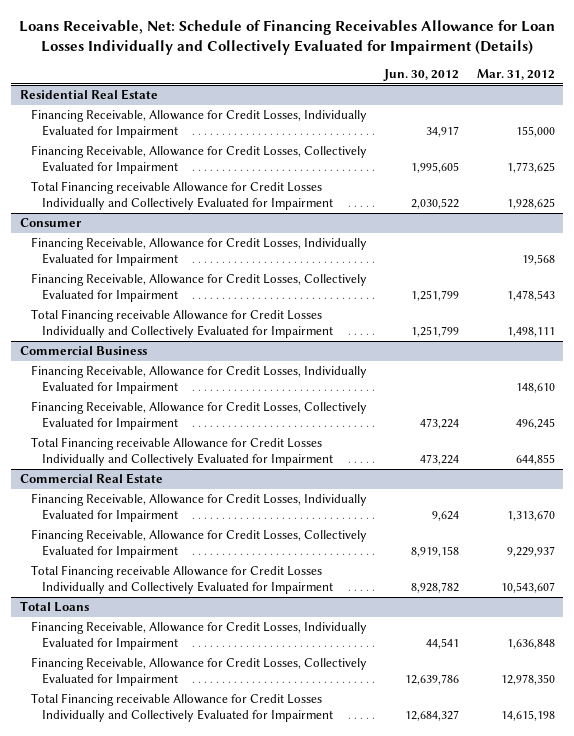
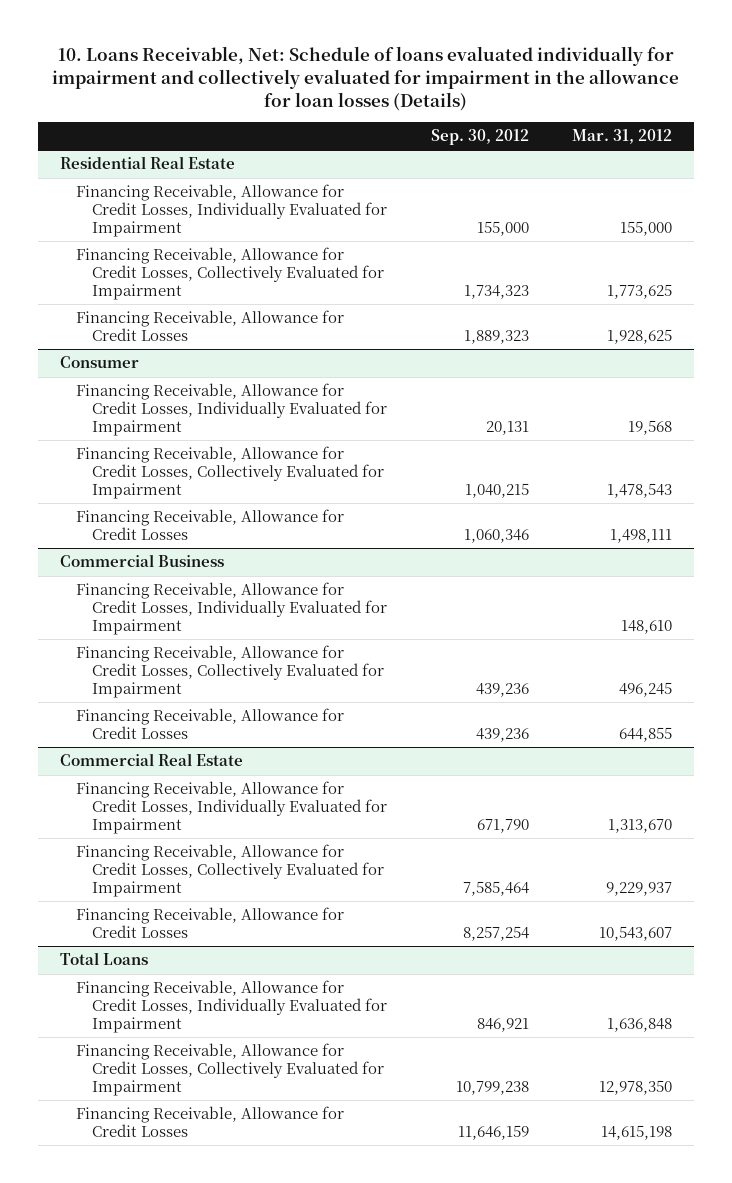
[19,20,556,56] Loans Receivable, Net: Schedule of Financing Receivables Allowance for Loan Losses Individually and Collectively Evaluated for Impairment (Details) -> [52,45,680,111] 10. Loans Receivable, Net: Schedule of loans evaluated individually for impairment and collectively evaluated for impairment in the allowance for loan losses (Details)
[383,69,460,82] Jun. 30, 2012 -> none
none -> [430,128,529,145] Sep. 30, 2012
[30,181,333,211] Total Financing receivable Allowance for Credit Losses Individually and Collectively Evaluated for Impairment -> [75,310,344,341] Financing Receivable, Allowance for Credit Losses
[30,309,333,339] Total Financing receivable Allowance for Credit Losses Individually and Collectively Evaluated for Impairment -> [75,509,344,540] Financing Receivable, Allowance for Credit Losses
[30,437,333,467] Total Financing receivable Allowance for Credit Losses Individually and Collectively Evaluated for Impairment -> [75,708,344,739] Financing Receivable, Allowance for Credit Losses
[30,565,333,595] Total Financing receivable Allowance for Credit Losses Individually and Collectively Evaluated for Impairment -> [75,907,344,938] Financing Receivable, Allowance for Credit Losses
[30,693,333,723] Total Financing receivable Allowance for Credit Losses Individually and Collectively Evaluated for Impairment -> [75,1106,344,1137] Financing Receivable, Allowance for Credit Losses

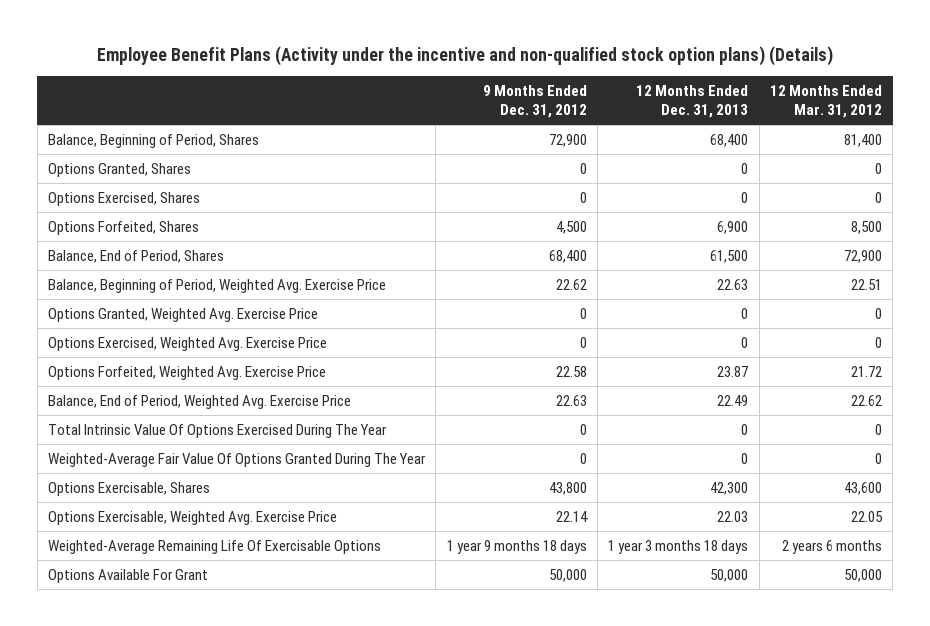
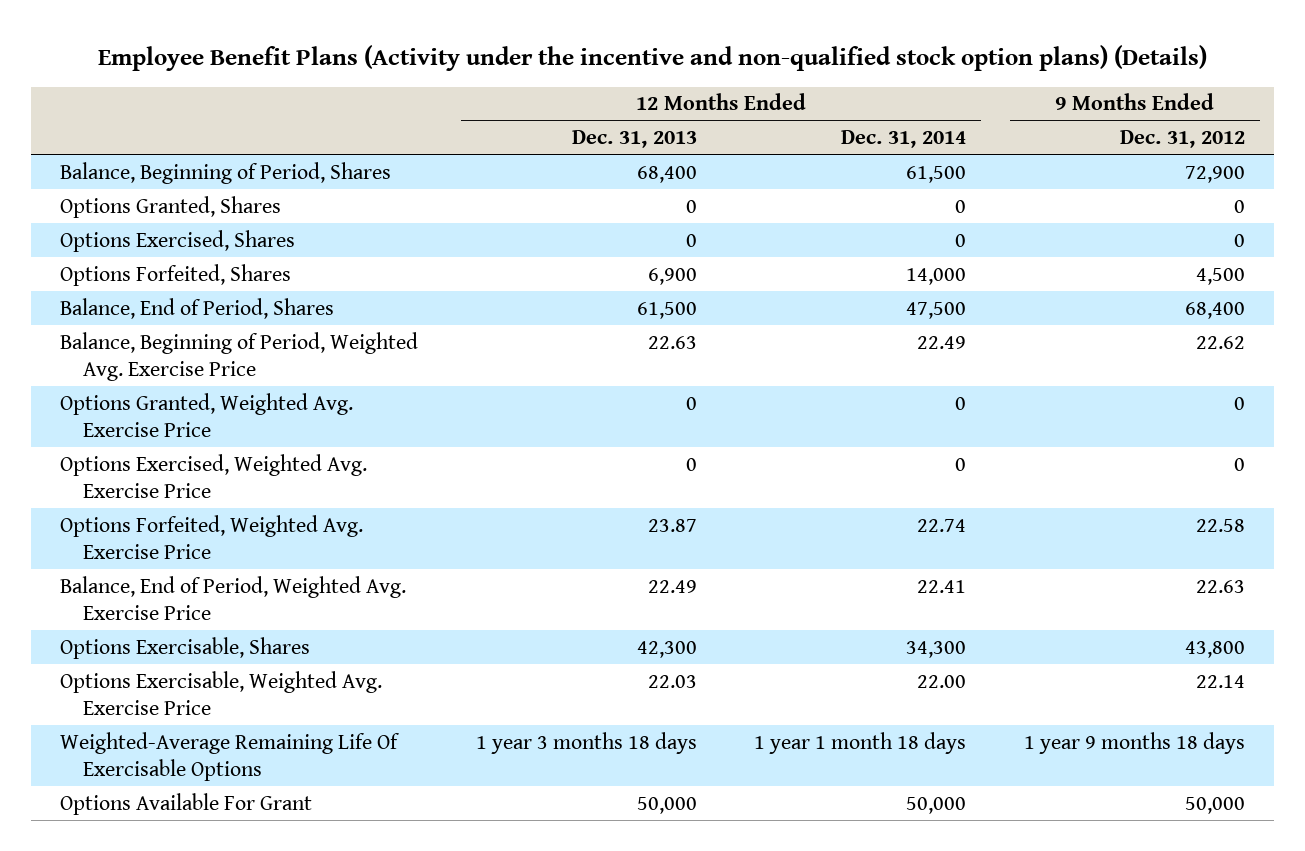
[769,84,882,119] 12 Months Ended Mar. 31, 2012 -> none
none -> [841,130,967,149] Dec. 31, 2014
[48,423,388,438] Total Intrinsic Value Of Options Exercised During The Year -> none
[48,452,427,467] Weighted-Average Fair Value Of Options Granted During The Year -> none

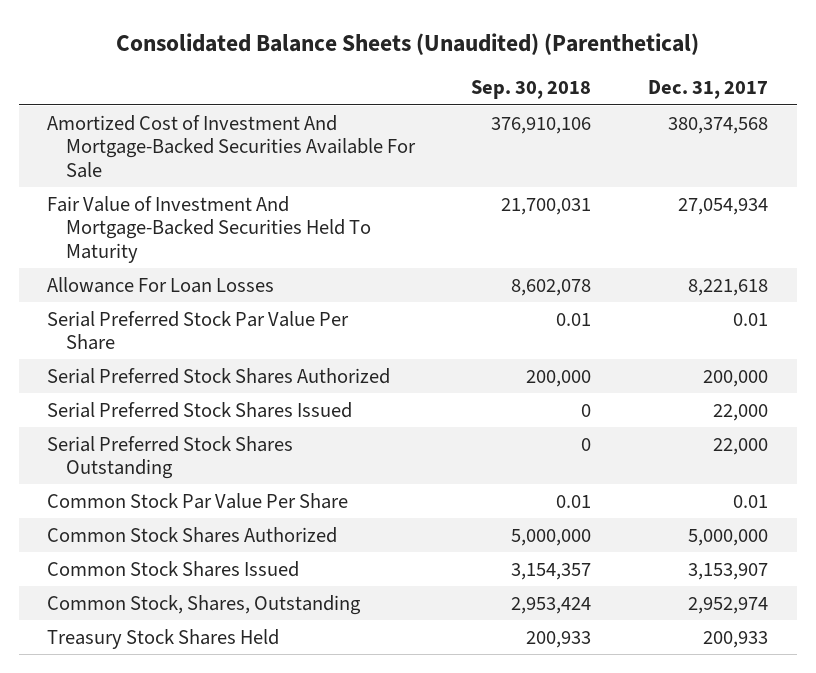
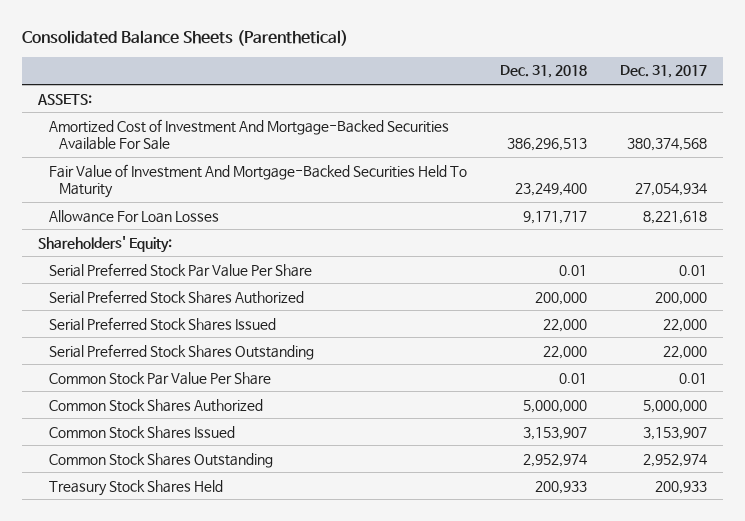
[115,32,699,55] Consolidated Balance Sheets (Unaudited) (Parenthetical) -> [21,29,348,46] Consolidated Balance Sheets (Parenthetical)
[471,80,592,100] Sep. 30, 2018 -> none
none -> [499,65,587,79] Dec. 31, 2018
none -> [37,93,93,105] ASSETS:
none -> [38,235,173,253] Shareholders' Equity:
[47,594,362,615] Common Stock, Shares, Outstanding -> [48,452,273,468] Common Stock Shares Outstanding

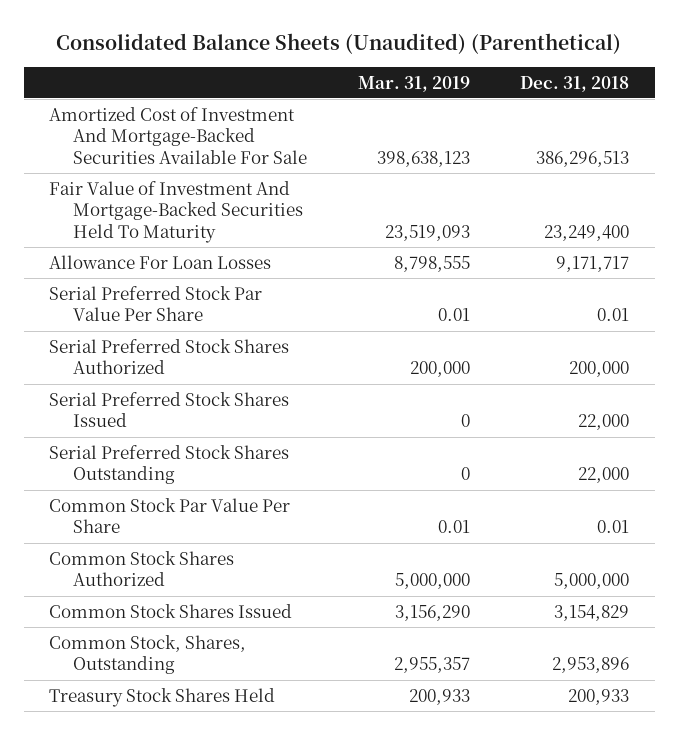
[21,29,348,46] Consolidated Balance Sheets (Parenthetical) -> [56,33,622,55] Consolidated Balance Sheets (Unaudited) (Parenthetical)
[619,65,707,79] Dec. 31, 2017 -> none
none -> [357,75,470,92] Mar. 31, 2019
[37,93,93,105] ASSETS: -> none
[38,235,173,253] Shareholders' Equity: -> none
[522,426,587,440] 3,153,907 -> [554,604,630,621] 3,154,829
[48,452,273,468] Common Stock Shares Outstanding -> [49,634,247,675] Common Stock, Shares, Outstanding
[522,453,587,467] 2,952,974 -> [552,657,630,674] 2,953,896

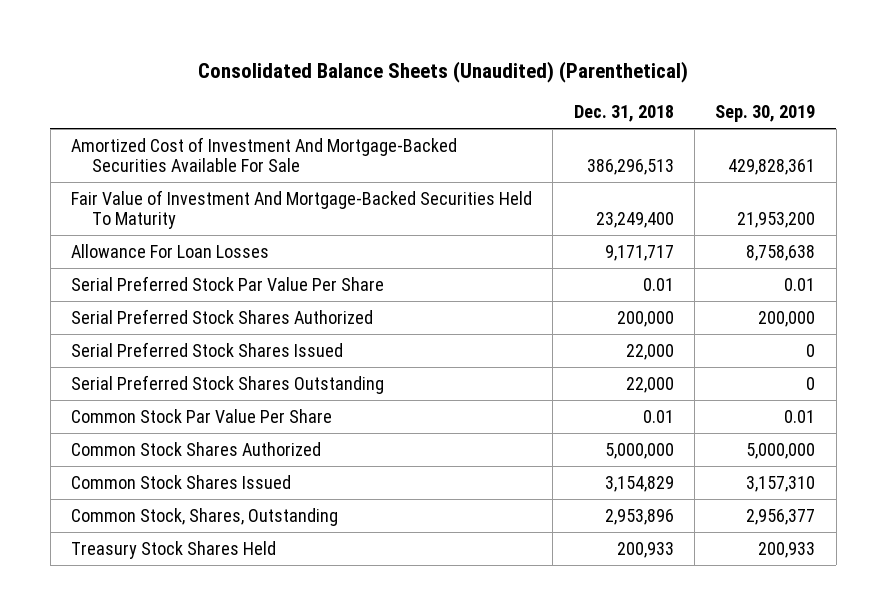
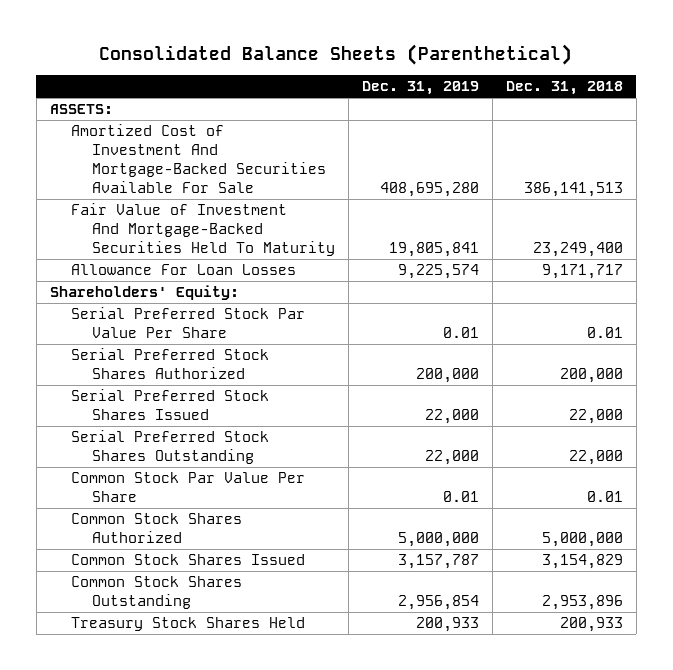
[198,60,689,83] Consolidated Balance Sheets (Unaudited) (Parenthetical) -> [99,43,573,65] Consolidated Balance Sheets (Parenthetical)
[715,105,816,123] Sep. 30, 2019 -> none
none -> [362,81,480,96] Dec. 31, 2019
none -> [49,104,113,115] ASSETS:
[586,159,674,176] 386,296,513 -> [524,182,624,198] 386,141,513
none -> [49,285,239,301] Shareholders' Equity:
[71,507,339,526] Common Stock, Shares, Outstanding -> [71,576,243,610] Common Stock Shares Outstanding

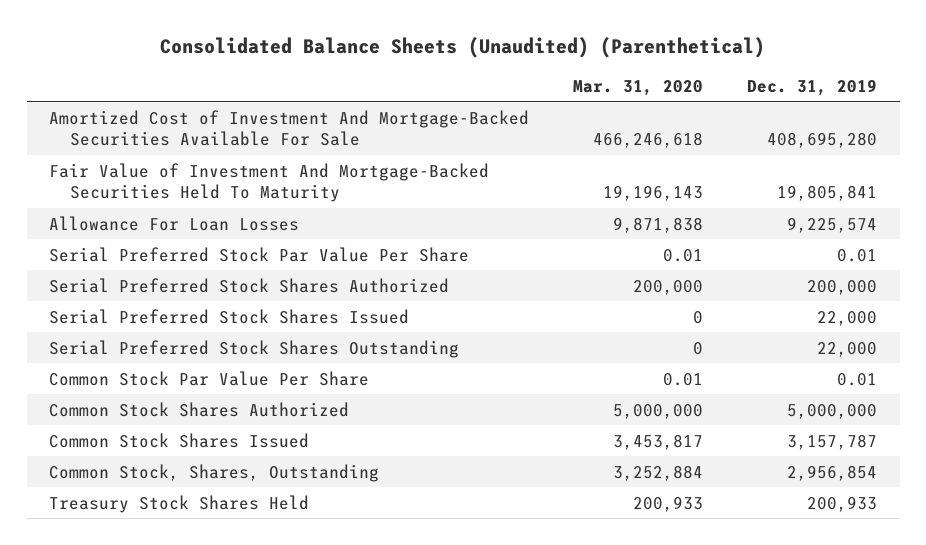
[99,43,573,65] Consolidated Balance Sheets (Parenthetical) -> [160,37,766,59] Consolidated Balance Sheets (Unaudited) (Parenthetical)
[506,81,624,96] Dec. 31, 2018 -> none
none -> [573,79,704,96] Mar. 31, 2020
[49,104,113,115] ASSETS: -> none
[49,285,239,301] Shareholders' Equity: -> none
[71,576,243,610] Common Stock Shares Outstanding -> [48,463,379,482] Common Stock, Shares, Outstanding

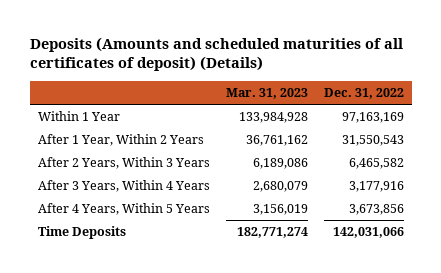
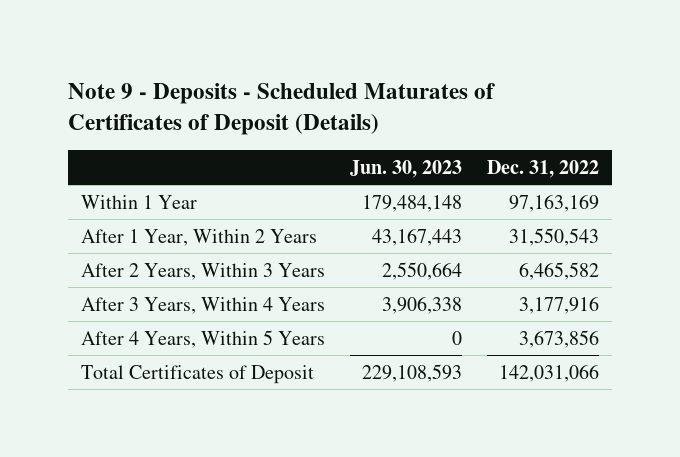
[29,37,403,72] Deposits (Amounts and scheduled maturities of all certificates of deposit) (Details) -> [68,83,496,136] Note 9 - Deposits - Scheduled Maturates of Certificates of Deposit (Details)
[225,87,308,99] Mar. 31, 2023 -> none
none -> [350,159,463,178] Jun. 30, 2023
[37,226,126,240] Time Deposits -> [80,364,314,384] Total Certificates of Deposit

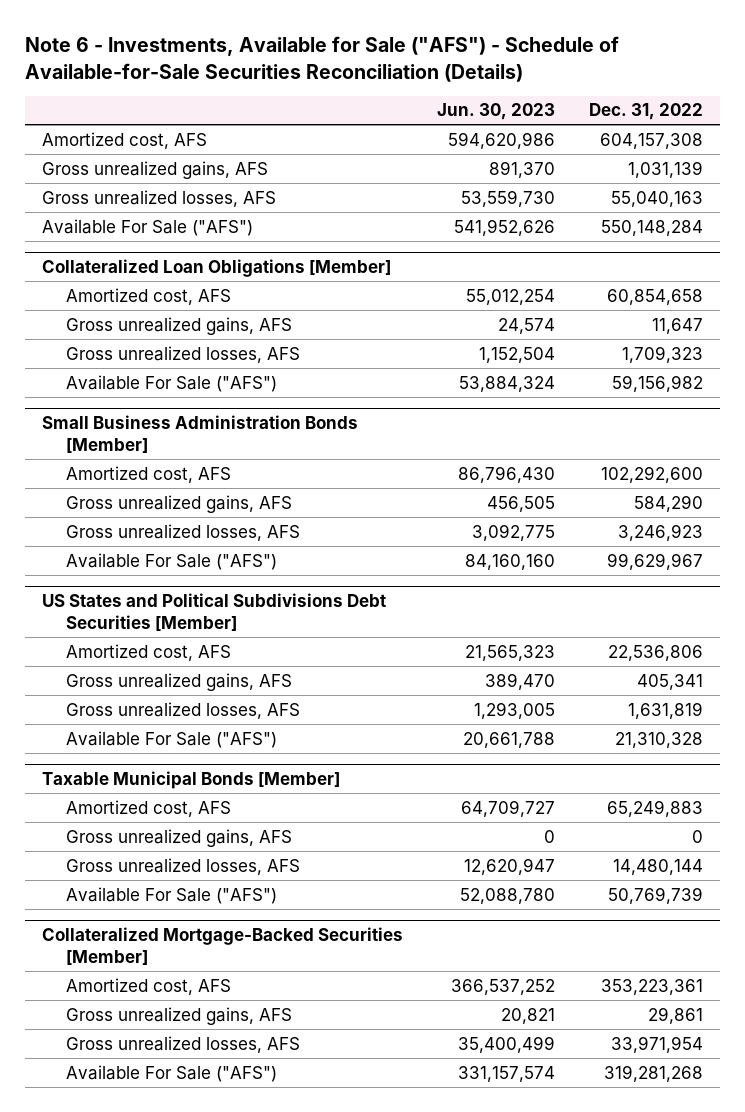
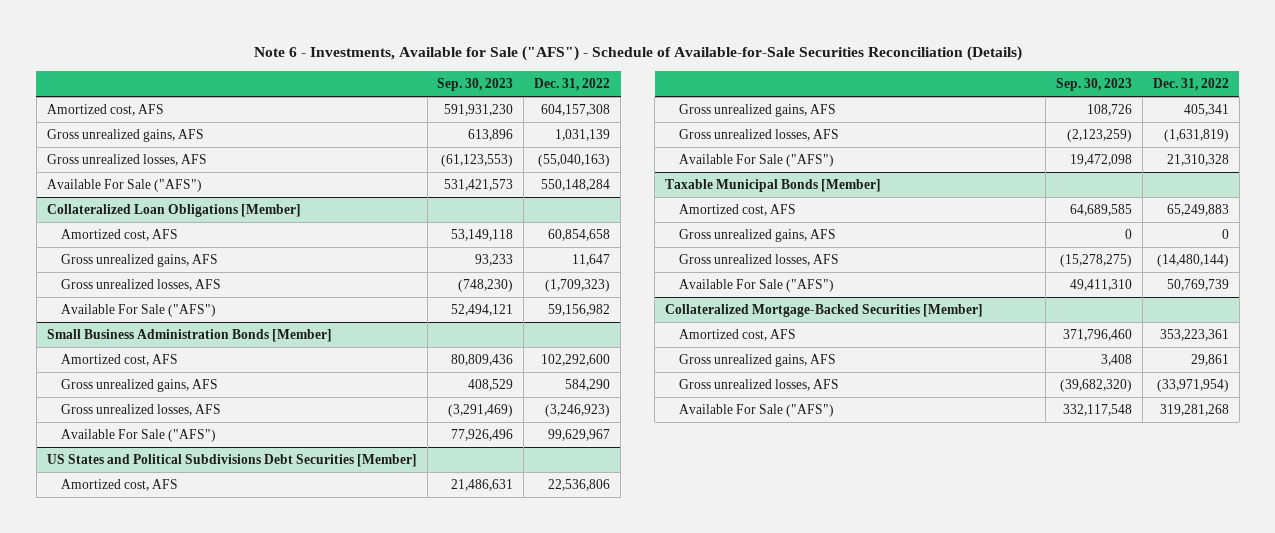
[437,103,556,121] Jun. 30, 2023 -> none
none -> [437,78,514,92] Sep. 30, 2023
[610,190,703,207] 55,040,163 -> [538,154,611,168] (55,040,163)
[621,345,703,363] 1,709,323 -> [545,279,611,293] (1,709,323)
[617,523,703,541] 3,246,923 -> [545,404,611,418] (3,246,923)
[627,701,703,719] 1,631,819 -> [1163,129,1229,143] (1,631,819)
[612,858,703,875] 14,480,144 -> [1156,254,1229,268] (14,480,144)
[610,1035,703,1053] 33,971,954 -> [1156,379,1229,393] (33,971,954)

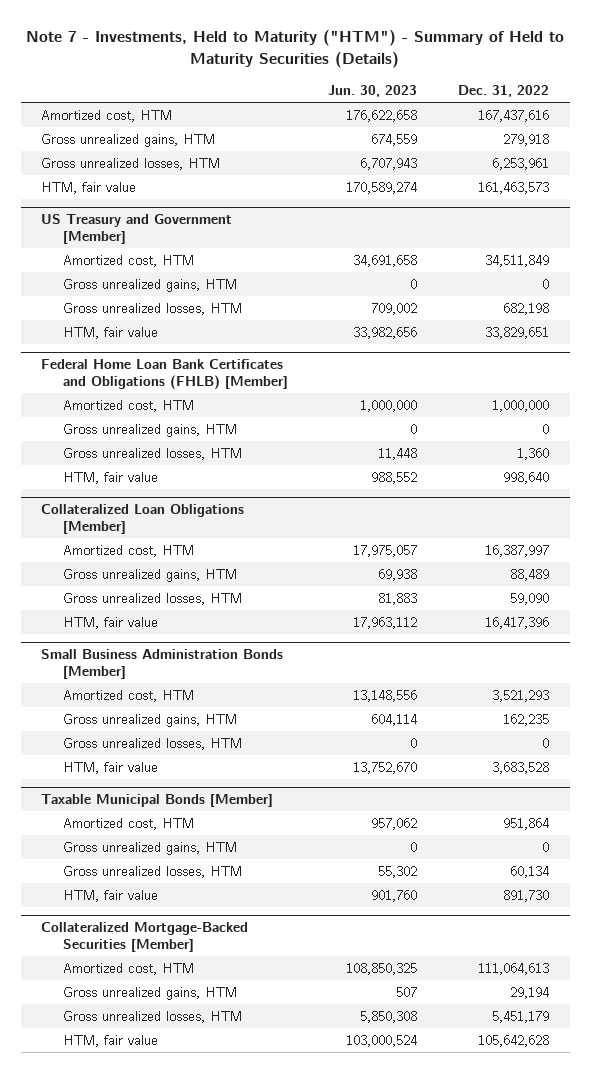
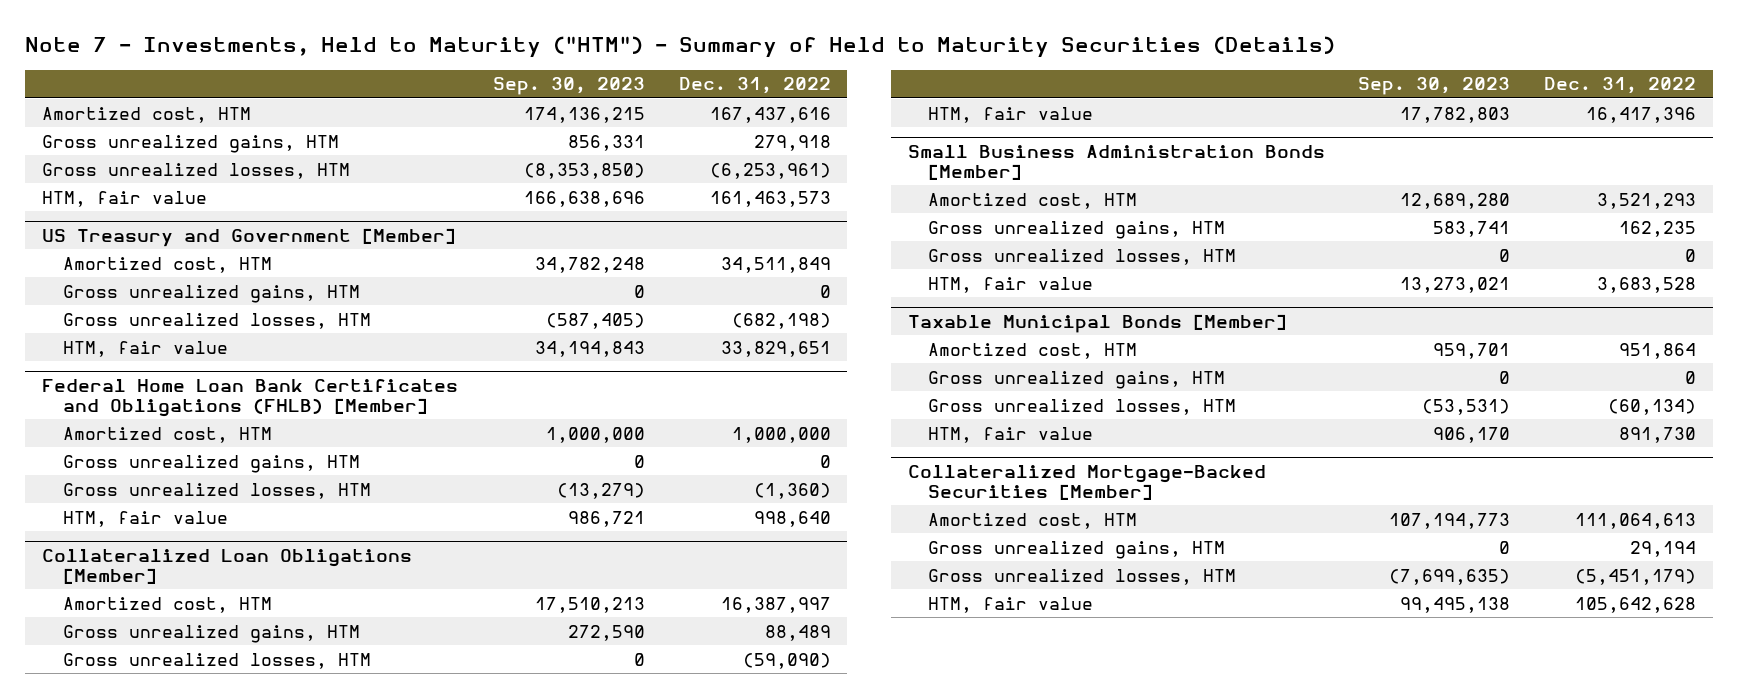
[328,85,418,98] Jun. 30, 2023 -> none
none -> [492,77,645,96] Sep. 30, 2023
[492,157,550,170] 6,253,961 -> [709,162,831,179] (6,253,961)
[503,302,550,315] 682,198 -> [731,312,831,329] (682,198)
[517,447,550,460] 1,360 -> [753,482,831,499] (1,360)
[510,592,550,605] 59,090 -> [742,652,831,669] (59,090)
[510,865,550,878] 60,134 -> [1608,398,1697,415] (60,134)
[492,1010,550,1023] 5,451,179 -> [1575,568,1697,585] (5,451,179)

